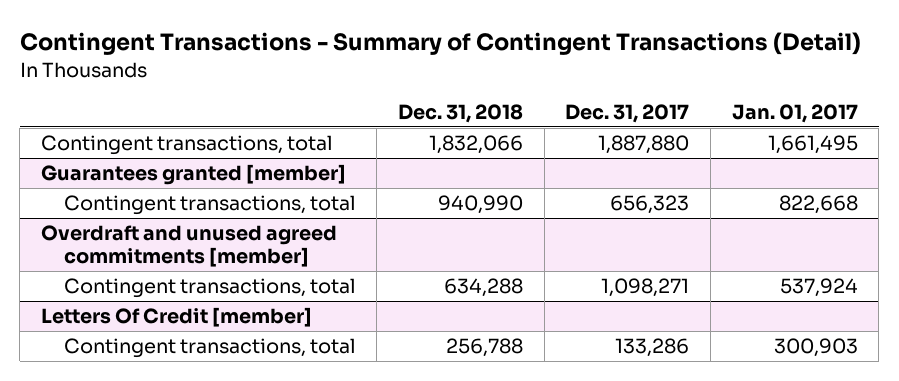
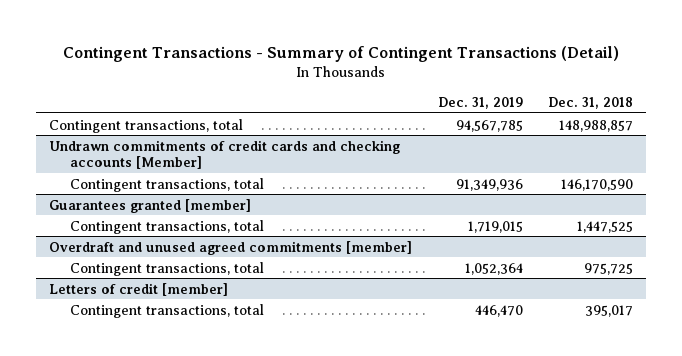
[565,103,690,123] Dec. 31, 2017 -> none
[731,103,858,123] Jan. 01, 2017 -> none
none -> [437,96,523,109] Dec. 31, 2019
[428,135,523,155] 1,832,066 -> [559,119,634,132] 148,988,857
none -> [49,139,401,170] Undrawn commitments of credit cards and checking accounts [Member]
none -> [70,177,265,192] Contingent transactions, total
[437,195,523,215] 940,990 -> [577,220,634,233] 1,447,525
[443,278,523,298] 634,288 -> [584,262,634,275] 975,725
[41,307,313,328] Letters Of Credit [member] -> [49,282,229,296] Letters of credit [member]
[445,338,523,358] 256,788 -> [585,304,634,317] 395,017

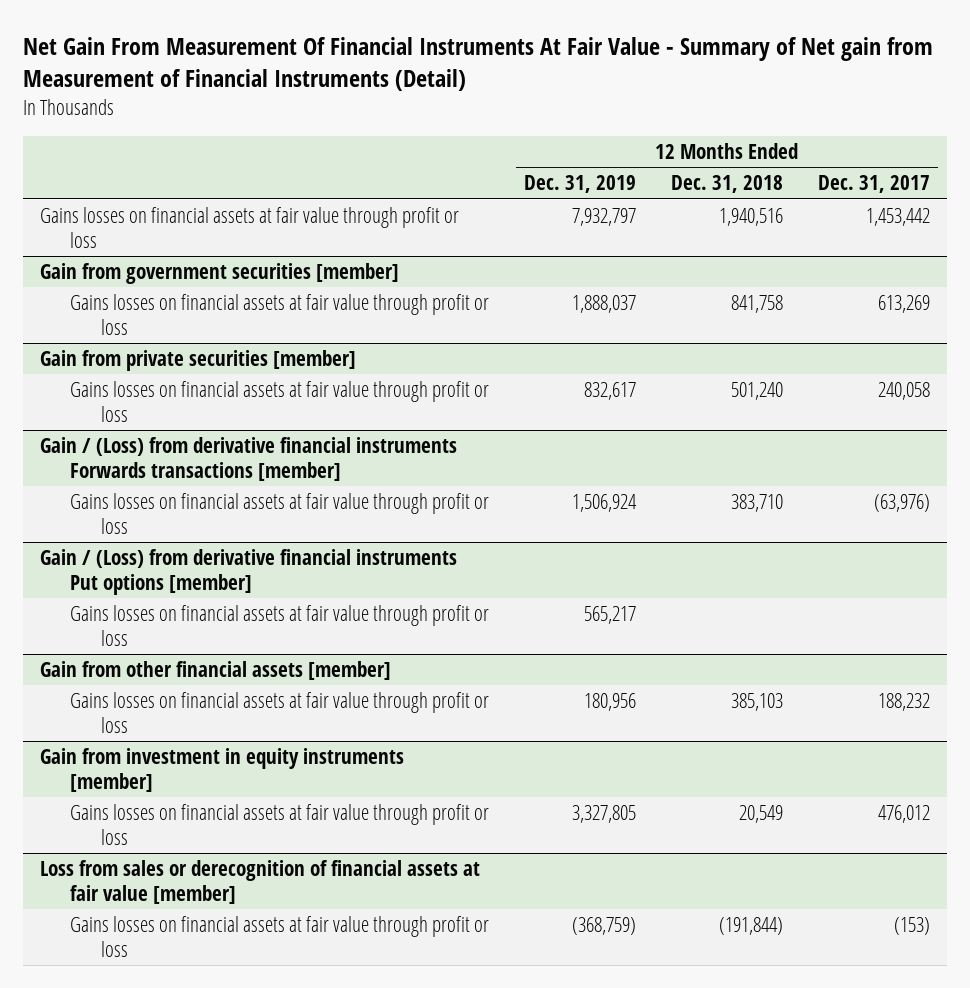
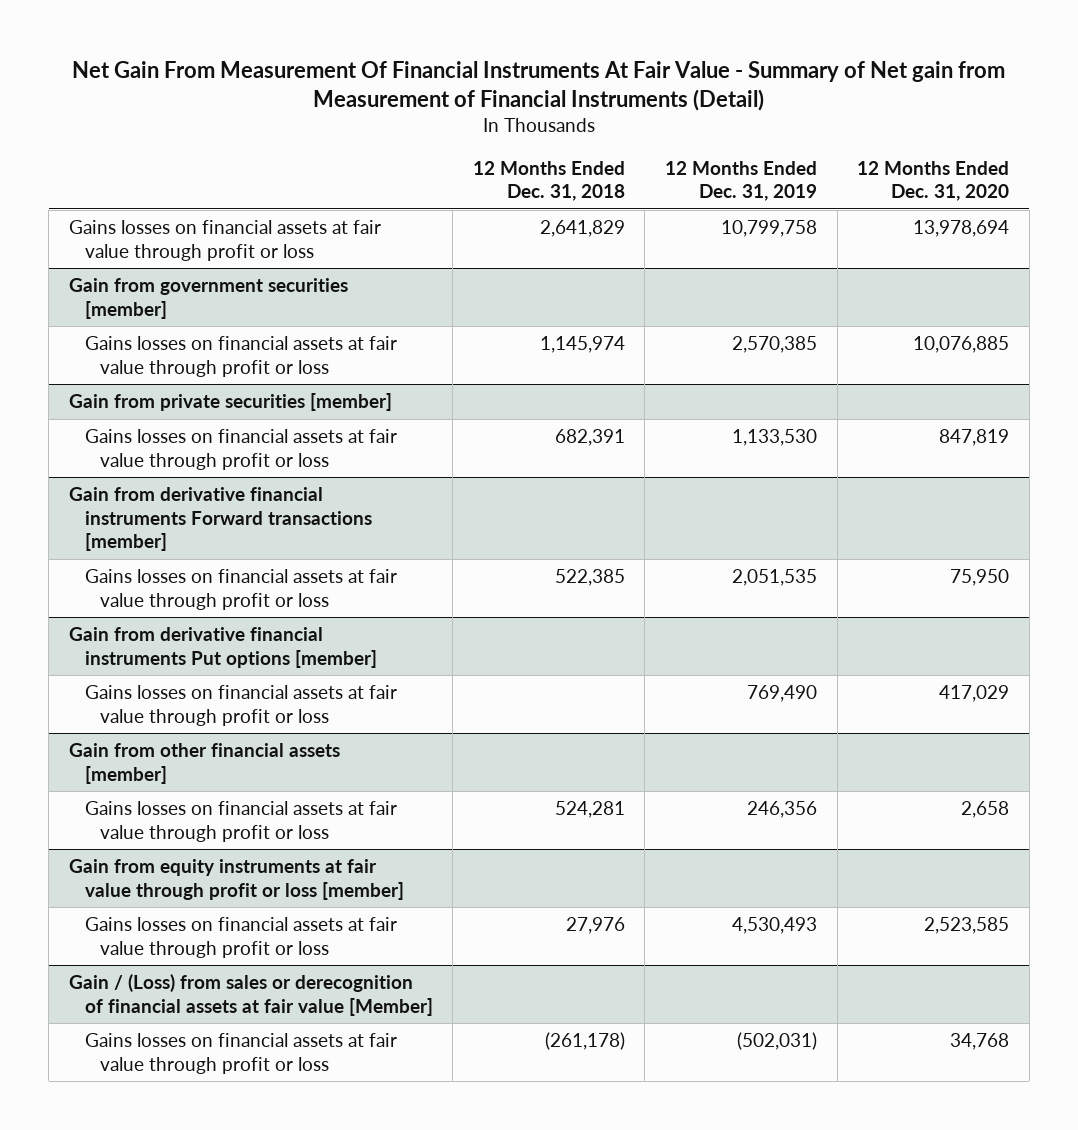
[817,175,930,194] Dec. 31, 2017 -> none
none -> [857,160,1010,202] 12 Months Ended Dec. 31, 2020
[572,208,637,227] 7,932,797 -> [721,220,818,238] 10,799,758
[719,208,784,227] 1,940,516 -> [539,220,625,238] 2,641,829
[572,295,637,314] 1,888,037 -> [732,336,818,354] 2,570,385
[731,295,784,314] 841,758 -> [539,336,625,354] 1,145,974
[584,382,637,401] 832,617 -> [732,429,818,447] 1,133,530
[731,382,784,401] 501,240 -> [554,429,625,447] 682,391
[40,437,458,481] Gain / (Loss) from derivative financial instruments Forwards transactions [member] -> [68,487,372,552] Gain from derivative financial instruments Forward transactions [member]
[572,494,638,513] 1,506,924 -> [732,569,818,587] 2,051,535
[731,494,784,513] 383,710 -> [554,569,625,587] 522,385
[40,549,458,595] Gain / (Loss) from derivative financial instruments Put options [member] -> [68,627,377,668] Gain from derivative financial instruments Put options [member]
[584,606,637,625] 565,217 -> [747,685,818,703] 769,490
[40,748,405,792] Gain from investment in equity instruments [member] -> none
[584,693,637,712] 180,956 -> [747,801,818,819] 246,356
[731,693,784,712] 385,103 -> [554,801,625,819] 524,281
none -> [68,859,404,900] Gain from equity instruments at fair value through profit or loss [member]
[572,805,637,824] 3,327,805 -> [732,917,818,935] 4,530,493
[739,805,784,824] 20,549 -> [565,917,625,935] 27,976
[40,860,481,904] Loss from sales or derecognition of financial assets at fair value [member] -> [68,974,433,1016] Gain / (Loss) from sales or derecognition of financial assets at fair value [Member]
[572,917,637,936] (368,759) -> [737,1032,818,1051] (502,031)
[719,917,784,936] (191,844) -> [544,1032,625,1051] (261,178)

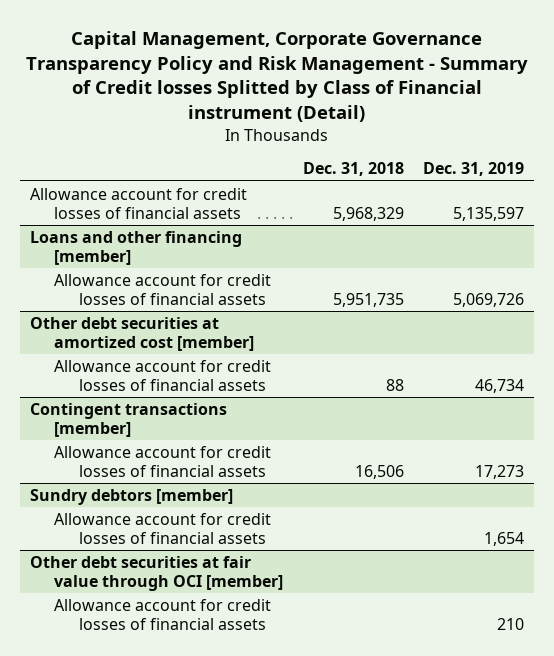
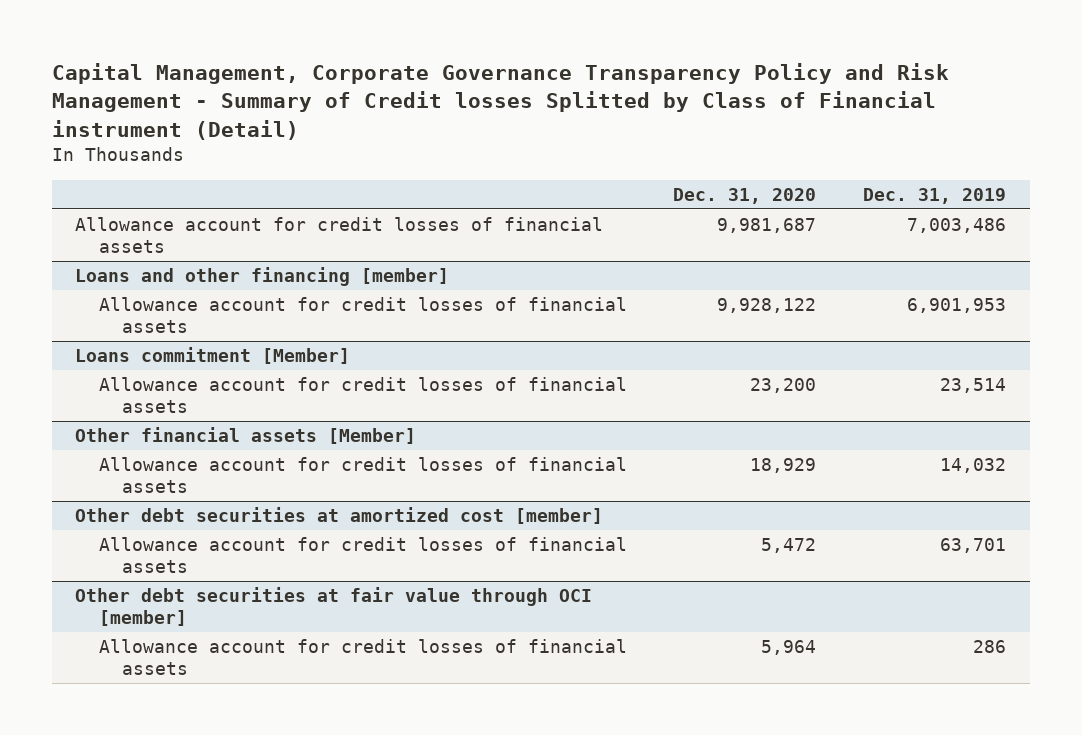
[302,162,404,177] Dec. 31, 2018 -> none
none -> [673,187,817,204] Dec. 31, 2020
[453,207,525,222] 5,135,597 -> [907,218,1007,234] 7,003,486
[453,293,525,308] 5,069,726 -> [907,298,1007,314] 6,901,953
none -> [75,347,351,365] Loans commitment [Member]
none -> [98,377,627,414] Allowance account for credit losses of financial assets
none -> [75,427,417,445] Other financial assets [Member]
none -> [98,457,627,494] Allowance account for credit losses of financial assets
[29,402,227,438] Contingent transactions [member] -> none
[54,445,272,478] Allowance account for credit losses of financial assets -> none
[29,488,233,505] Sundry debtors [member] -> none
[54,512,272,545] Allowance account for credit losses of financial assets -> none
[475,379,525,394] 46,734 -> [940,538,1007,554] 63,701
[497,618,525,631] 210 -> [973,640,1007,654] 286

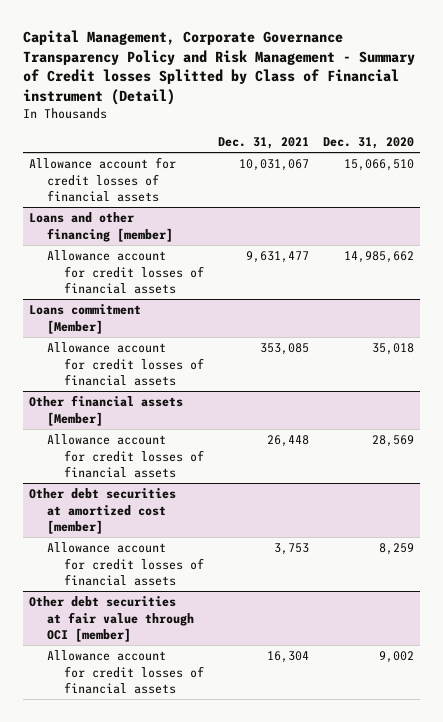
[863,187,1007,204] Dec. 31, 2019 -> none
none -> [217,136,309,149] Dec. 31, 2021
[717,218,817,234] 9,981,687 -> [343,159,414,172] 15,066,510
[717,298,817,314] 9,928,122 -> [343,251,414,264] 14,985,662
[750,378,817,394] 23,200 -> [371,343,414,356] 35,018
[750,458,817,474] 18,929 -> [371,435,414,448] 28,569
[761,538,817,554] 5,472 -> [378,543,414,556] 8,259
[761,640,817,656] 5,964 -> [378,651,414,664] 9,002

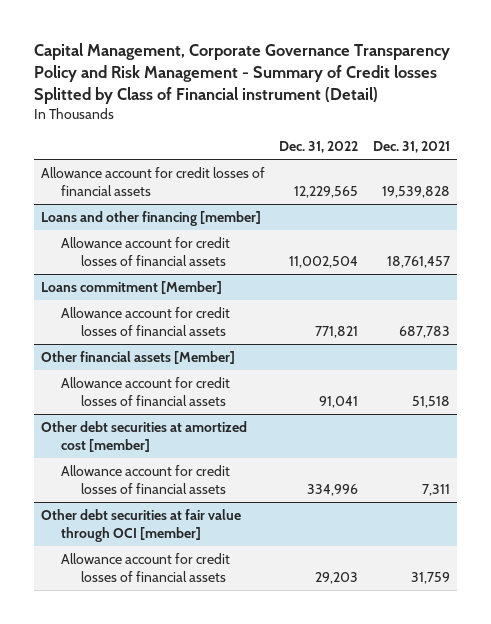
[322,136,414,149] Dec. 31, 2020 -> none
none -> [279,141,359,154] Dec. 31, 2022
[238,159,309,172] 10,031,067 -> [381,185,450,198] 19,539,828
[245,251,309,264] 9,631,477 -> [386,255,450,268] 18,761,457
[259,343,309,356] 353,085 -> [398,325,450,338] 687,783
[266,435,309,448] 26,448 -> [411,395,450,408] 51,518
[273,543,309,556] 3,753 -> [421,483,450,496] 7,311
[266,651,309,664] 16,304 -> [410,571,450,584] 31,759

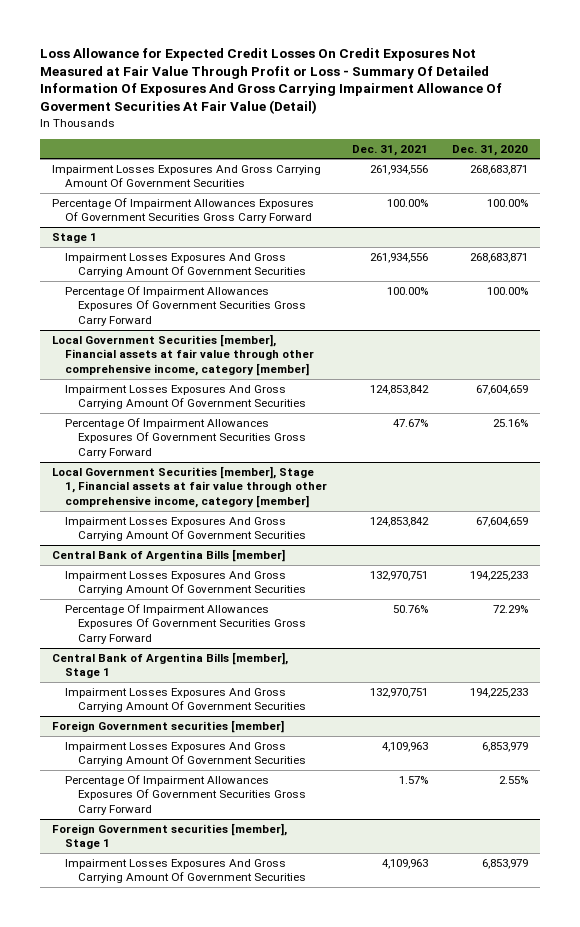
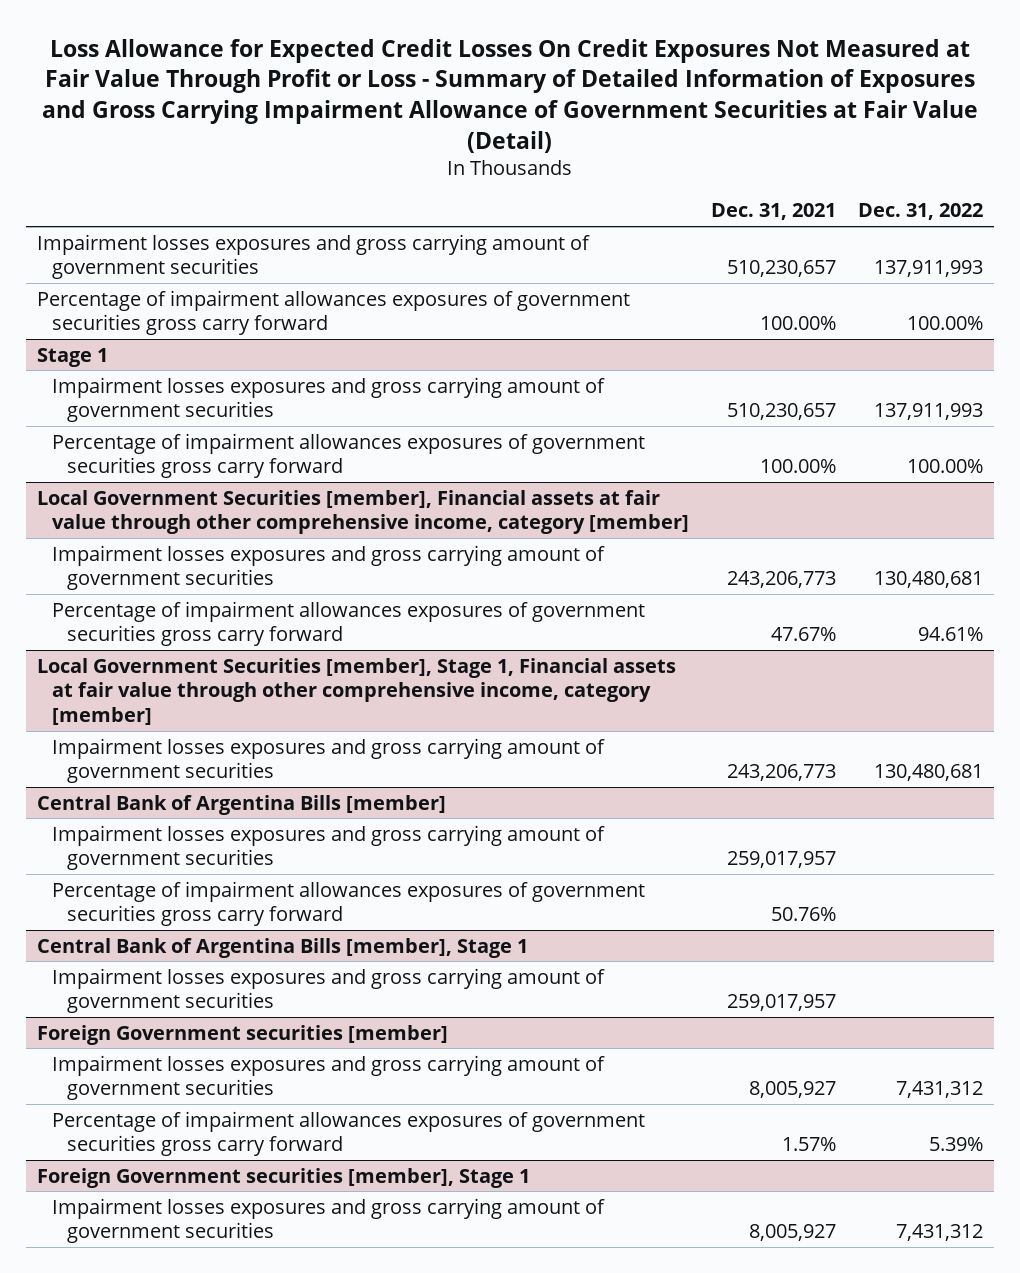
[39,47,502,115] Loss Allowance for Expected Credit Losses On Credit Exposures Not Measured at Fair Value Through Profit or Loss - Summary Of Detailed Information Of Exposures And Gross Carrying Impairment Allowance Of Goverment Securities At Fair Value (Detail) -> [41,38,978,153] Loss Allowance for Expected Credit Losses On Credit Exposures Not Measured at Fair Value Through Profit or Loss - Summary of Detailed Information of Exposures and Gross Carrying Impairment Allowance of Government Securities at Fair Value (Detail)
[452,144,529,156] Dec. 31, 2020 -> none
none -> [857,203,983,221] Dec. 31, 2022
[51,165,321,188] Impairment Losses Exposures And Gross Carrying Amount Of Government Securities -> [36,233,590,280] Impairment losses exposures and gross carrying amount of government securities
[369,165,428,176] 261,934,556 -> [726,260,836,278] 510,230,657
[51,198,314,224] Percentage Of Impairment Allowances Exposures Of Government Securities Gross Carry Forward -> [36,289,630,336] Percentage of impairment allowances exposures of government securities gross carry forward
[65,253,307,278] Impairment Losses Exposures And Gross Carrying Amount Of Government Securities -> [52,376,606,423] Impairment losses exposures and gross carrying amount of government securities
[369,253,428,264] 261,934,556 -> [726,403,836,421] 510,230,657
[65,286,307,326] Percentage Of Impairment Allowances Exposures Of Government Securities Gross Carry Forward -> [52,432,646,479] Percentage of impairment allowances exposures of government securities gross carry forward
[65,385,307,410] Impairment Losses Exposures And Gross Carrying Amount Of Government Securities -> [52,544,606,591] Impairment losses exposures and gross carrying amount of government securities
[369,385,429,396] 124,853,842 -> [726,571,836,589] 243,206,773
[65,418,307,458] Percentage Of Impairment Allowances Exposures Of Government Securities Gross Carry Forward -> [52,600,646,647] Percentage of impairment allowances exposures of government securities gross carry forward
[65,517,307,542] Impairment Losses Exposures And Gross Carrying Amount Of Government Securities -> [52,737,606,784] Impairment losses exposures and gross carrying amount of government securities
[369,517,429,528] 124,853,842 -> [726,764,836,782] 243,206,773
[65,571,307,596] Impairment Losses Exposures And Gross Carrying Amount Of Government Securities -> [52,824,606,871] Impairment losses exposures and gross carrying amount of government securities
[369,571,428,582] 132,970,751 -> [726,851,836,869] 259,017,957
[65,604,307,644] Percentage Of Impairment Allowances Exposures Of Government Securities Gross Carry Forward -> [52,880,646,927] Percentage of impairment allowances exposures of government securities gross carry forward
[65,688,307,713] Impairment Losses Exposures And Gross Carrying Amount Of Government Securities -> [52,967,606,1014] Impairment losses exposures and gross carrying amount of government securities
[369,688,428,699] 132,970,751 -> [726,994,836,1012] 259,017,957
[65,742,307,767] Impairment Losses Exposures And Gross Carrying Amount Of Government Securities -> [52,1054,606,1101] Impairment losses exposures and gross carrying amount of government securities
[381,742,428,753] 4,109,963 -> [748,1081,836,1099] 8,005,927
[65,775,307,815] Percentage Of Impairment Allowances Exposures Of Government Securities Gross Carry Forward -> [52,1110,646,1157] Percentage of impairment allowances exposures of government securities gross carry forward
[65,859,307,884] Impairment Losses Exposures And Gross Carrying Amount Of Government Securities -> [52,1197,606,1244] Impairment losses exposures and gross carrying amount of government securities
[381,859,428,870] 4,109,963 -> [748,1224,836,1242] 8,005,927

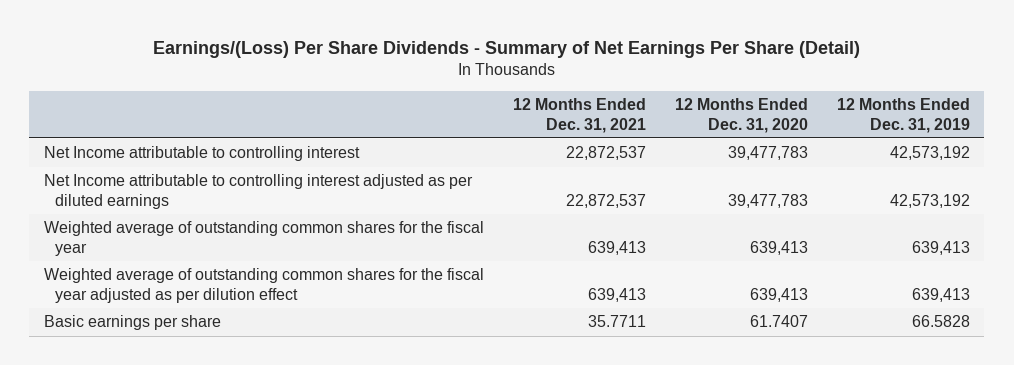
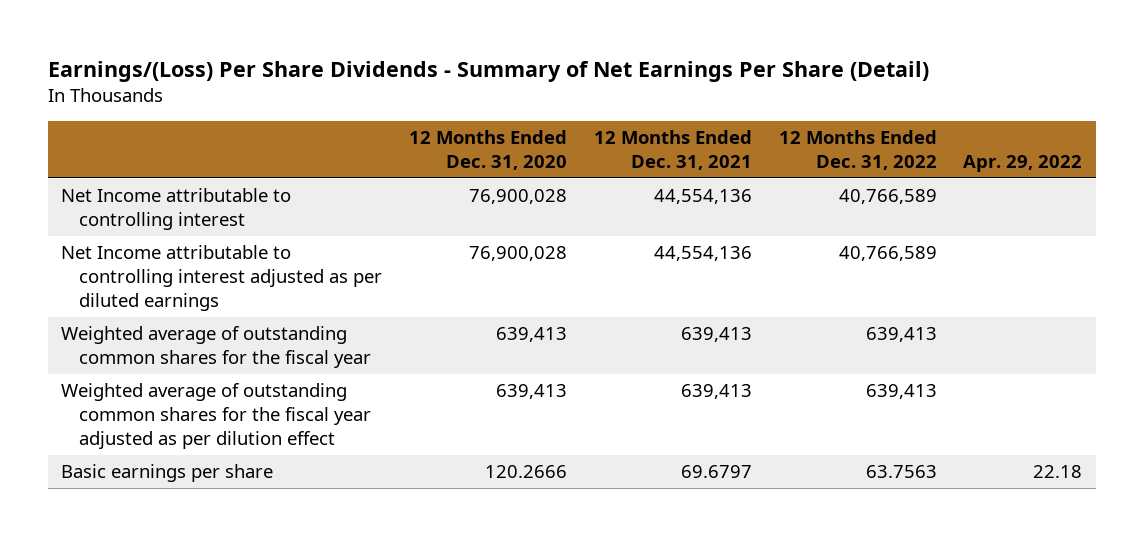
[836,98,970,133] 12 Months Ended Dec. 31, 2019 -> none
none -> [778,130,937,170] 12 Months Ended Dec. 31, 2022
none -> [963,154,1083,172] Apr. 29, 2022
[565,146,646,161] 22,872,537 -> [653,189,752,205] 44,554,136
[727,146,808,161] 39,477,783 -> [469,189,568,205] 76,900,028
[565,193,646,208] 22,872,537 -> [653,246,752,262] 44,554,136
[727,193,808,208] 39,477,783 -> [469,246,568,262] 76,900,028
[587,315,646,328] 35.7711 -> [680,465,752,479] 69.6797
[749,315,808,328] 61.7407 -> [485,465,568,479] 120.2666

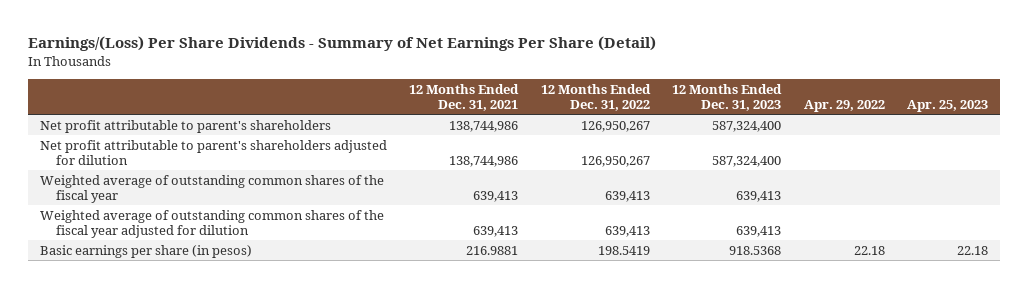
[409,130,568,170] 12 Months Ended Dec. 31, 2020 -> none
none -> [672,83,783,112] 12 Months Ended Dec. 31, 2023
none -> [907,100,989,113] Apr. 25, 2023
[61,188,292,231] Net Income attributable to controlling interest -> [39,119,331,133] Net profit attributable to parent's shareholders
[653,189,752,205] 44,554,136 -> [449,120,519,132] 138,744,986
[838,189,937,205] 40,766,589 -> [580,120,650,132] 126,950,267
[61,245,383,311] Net Income attributable to controlling interest adjusted as per diluted earnings -> [39,139,387,166] Net profit attributable to parent's shareholders adjusted for dilution
[653,246,752,262] 44,554,136 -> [449,156,519,168] 138,744,986
[838,246,937,262] 40,766,589 -> [580,156,650,168] 126,950,267
[61,326,372,369] Weighted average of outstanding common shares for the fiscal year -> [39,174,384,204] Weighted average of outstanding common shares of the fiscal year
[61,383,372,449] Weighted average of outstanding common shares for the fiscal year adjusted as per dilution effect -> [39,209,384,239] Weighted average of outstanding common shares of the fiscal year adjusted for dilution
[61,464,274,483] Basic earnings per share -> [39,244,252,258] Basic earnings per share (in pesos)
[680,465,752,479] 69.6797 -> [466,245,519,255] 216.9881
[865,465,937,479] 63.7563 -> [597,245,650,255] 198.5419

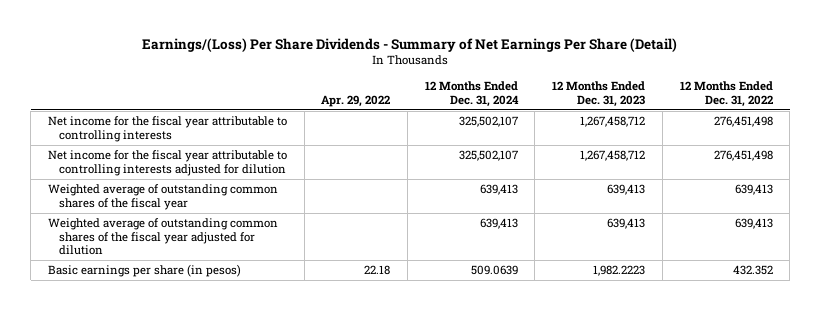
[409,83,520,112] 12 Months Ended Dec. 31, 2021 -> none
[907,100,989,113] Apr. 25, 2023 -> none
none -> [424,81,519,107] 12 Months Ended Dec. 31, 2024
[39,119,331,133] Net profit attributable to parent's shareholders -> none
none -> [47,116,287,142] Net income for the fiscal year attributable to controlling interests
[39,139,387,166] Net profit attributable to parent's shareholders adjusted for dilution -> [47,150,287,176] Net income for the fiscal year attributable to controlling interests adjusted for dilution
[580,156,650,168] 126,950,267 -> [713,150,773,162] 276,451,498
[712,156,782,168] 587,324,400 -> [580,150,646,162] 1,267,458,712
[597,245,650,255] 198.5419 -> [732,265,773,276] 432.352
[729,245,782,255] 918.5368 -> [593,265,646,277] 1,982.2223

